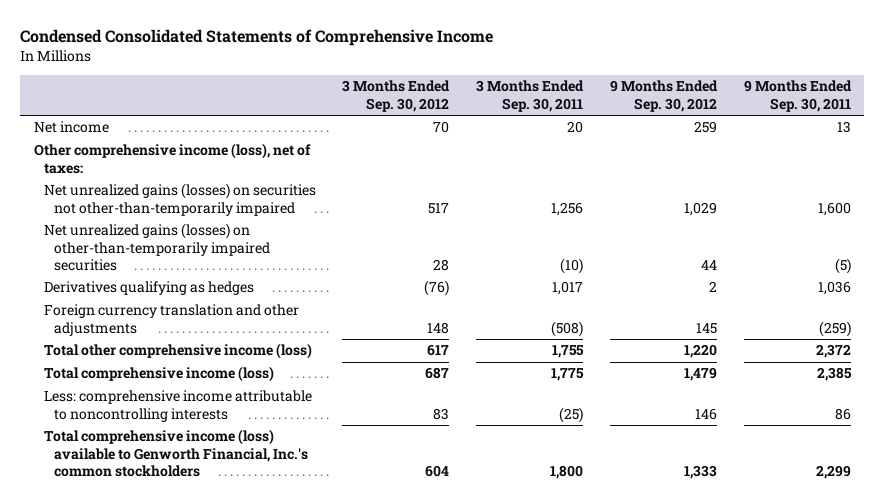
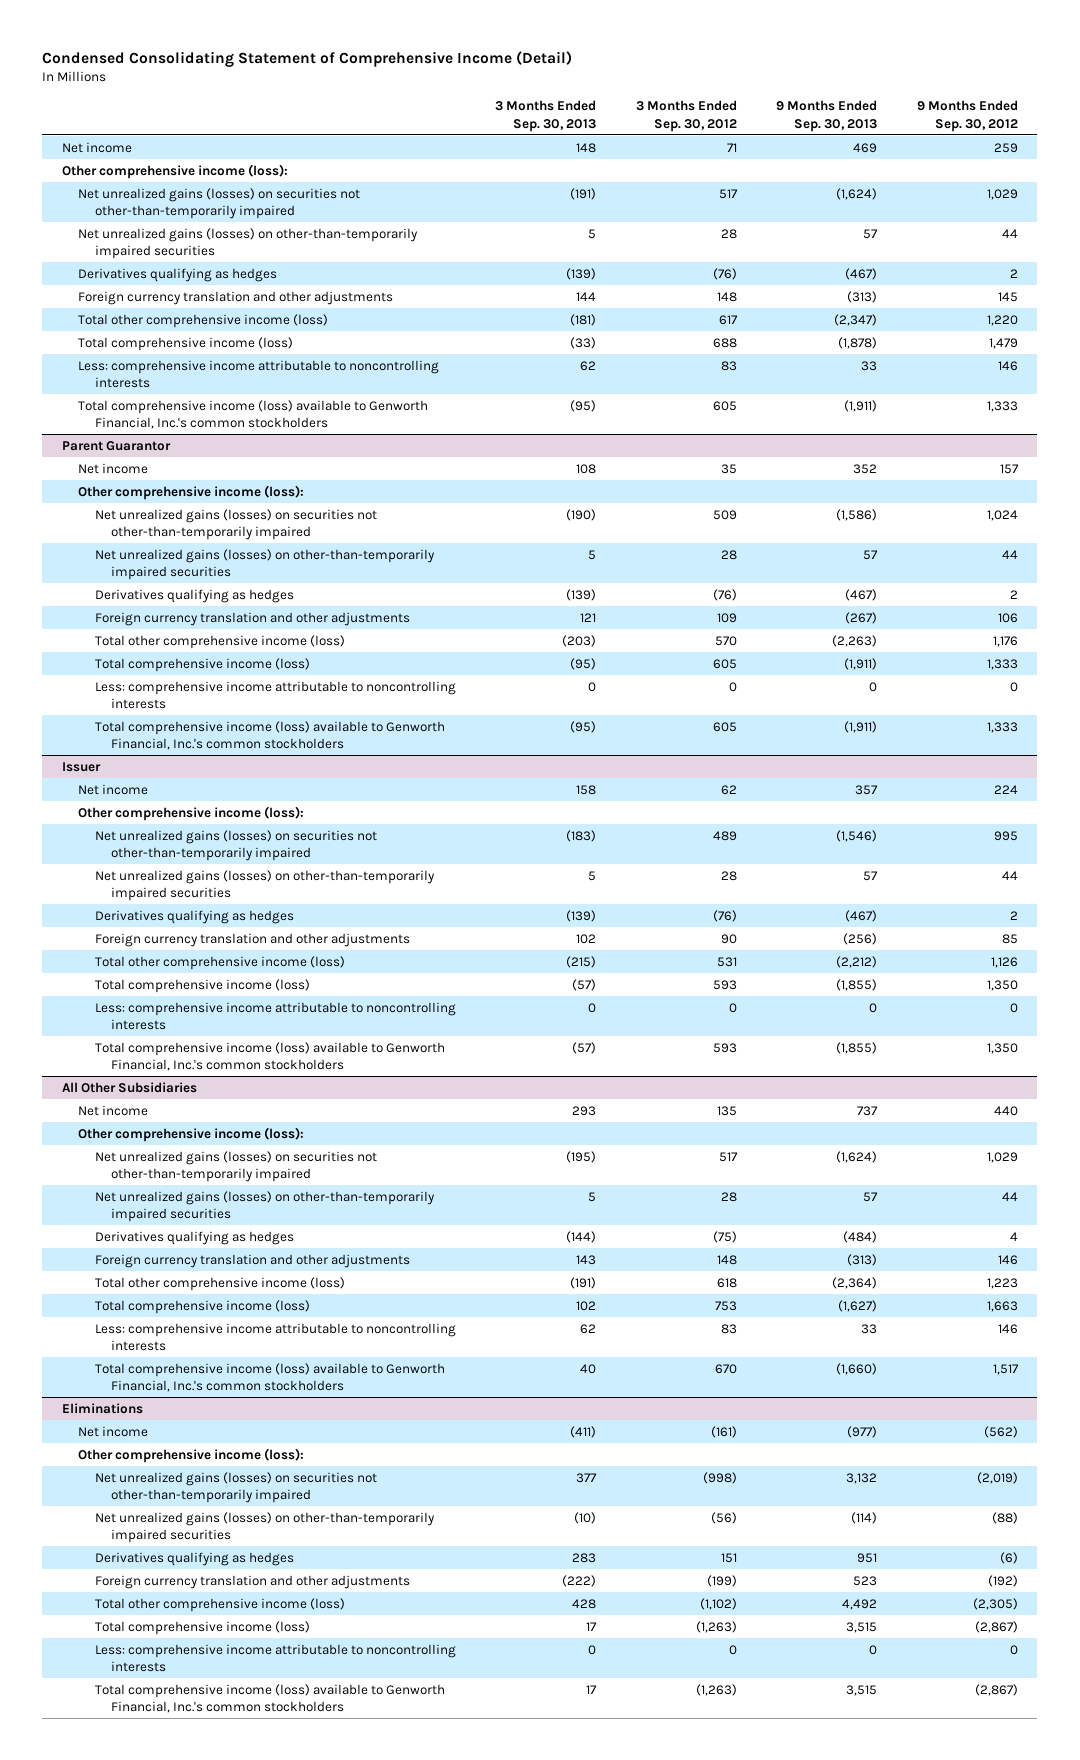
[20,29,494,47] Condensed Consolidated Statements of Comprehensive Income -> [42,51,573,68] Condensed Consolidating Statement of Comprehensive Income (Detail)
[476,80,585,112] 3 Months Ended Sep. 30, 2011 -> none
[743,80,852,112] 9 Months Ended Sep. 30, 2011 -> none
none -> [495,100,597,132] 3 Months Ended Sep. 30, 2013
none -> [776,100,878,132] 9 Months Ended Sep. 30, 2013
[433,121,450,134] 70 -> [726,142,737,152] 71
[33,143,311,174] Other comprehensive income (loss), net of taxes: -> [62,163,289,179] Other comprehensive income (loss):
[425,367,450,380] 687 -> [712,337,737,348] 688
[425,465,450,478] 604 -> [712,400,737,411] 605
none -> [62,440,172,451] Parent Guarantor
none -> [78,462,149,474] Net income
none -> [78,484,305,500] Other comprehensive income (loss):
none -> [94,508,377,540] Net unrealized gains (losses) on securities not other-than-temporarily impaired
none -> [94,548,435,580] Net unrealized gains (losses) on other-than-temporarily impaired securities
none -> [94,588,294,603] Derivatives qualifying as hedges
none -> [94,611,410,626] Foreign currency translation and other adjustments
none -> [94,634,345,649] Total other comprehensive income (loss)
none -> [94,657,310,672] Total comprehensive income (loss)
none -> [94,680,456,709] Less: comprehensive income attributable to noncontrolling interests
none -> [94,720,445,750] Total comprehensive income (loss) available to Genworth Financial, Inc.'s common stockholders
none -> [62,761,102,772] Issuer
none -> [78,783,149,795] Net income
none -> [78,805,305,821] Other comprehensive income (loss):
none -> [94,829,377,861] Net unrealized gains (losses) on securities not other-than-temporarily impaired
none -> [94,869,435,901] Net unrealized gains (losses) on other-than-temporarily impaired securities
none -> [94,909,294,924] Derivatives qualifying as hedges
none -> [94,932,410,947] Foreign currency translation and other adjustments
none -> [94,955,345,970] Total other comprehensive income (loss)
none -> [94,978,310,993] Total comprehensive income (loss)
none -> [94,1001,456,1030] Less: comprehensive income attributable to noncontrolling interests
none -> [94,1041,445,1071] Total comprehensive income (loss) available to Genworth Financial, Inc.'s common stockholders
none -> [62,1081,198,1093] All Other Subsidiaries
none -> [78,1104,149,1116] Net income
none -> [78,1126,305,1142] Other comprehensive income (loss):
none -> [94,1150,377,1182] Net unrealized gains (losses) on securities not other-than-temporarily impaired
none -> [94,1190,435,1222] Net unrealized gains (losses) on other-than-temporarily impaired securities
none -> [94,1230,294,1245] Derivatives qualifying as hedges
none -> [94,1253,410,1268] Foreign currency translation and other adjustments
none -> [94,1276,345,1291] Total other comprehensive income (loss)
none -> [94,1299,310,1314] Total comprehensive income (loss)
none -> [94,1322,456,1351] Less: comprehensive income attributable to noncontrolling interests
none -> [94,1362,445,1392] Total comprehensive income (loss) available to Genworth Financial, Inc.'s common stockholders
none -> [62,1402,144,1414] Eliminations
none -> [78,1425,149,1437] Net income
none -> [78,1447,305,1463] Other comprehensive income (loss):
none -> [94,1471,377,1503] Net unrealized gains (losses) on securities not other-than-temporarily impaired
none -> [94,1511,435,1543] Net unrealized gains (losses) on other-than-temporarily impaired securities
none -> [94,1551,294,1566] Derivatives qualifying as hedges
none -> [94,1574,410,1589] Foreign currency translation and other adjustments
none -> [94,1597,345,1612] Total other comprehensive income (loss)
none -> [94,1620,310,1635] Total comprehensive income (loss)
none -> [94,1643,456,1672] Less: comprehensive income attributable to noncontrolling interests
none -> [94,1683,445,1713] Total comprehensive income (loss) available to Genworth Financial, Inc.'s common stockholders

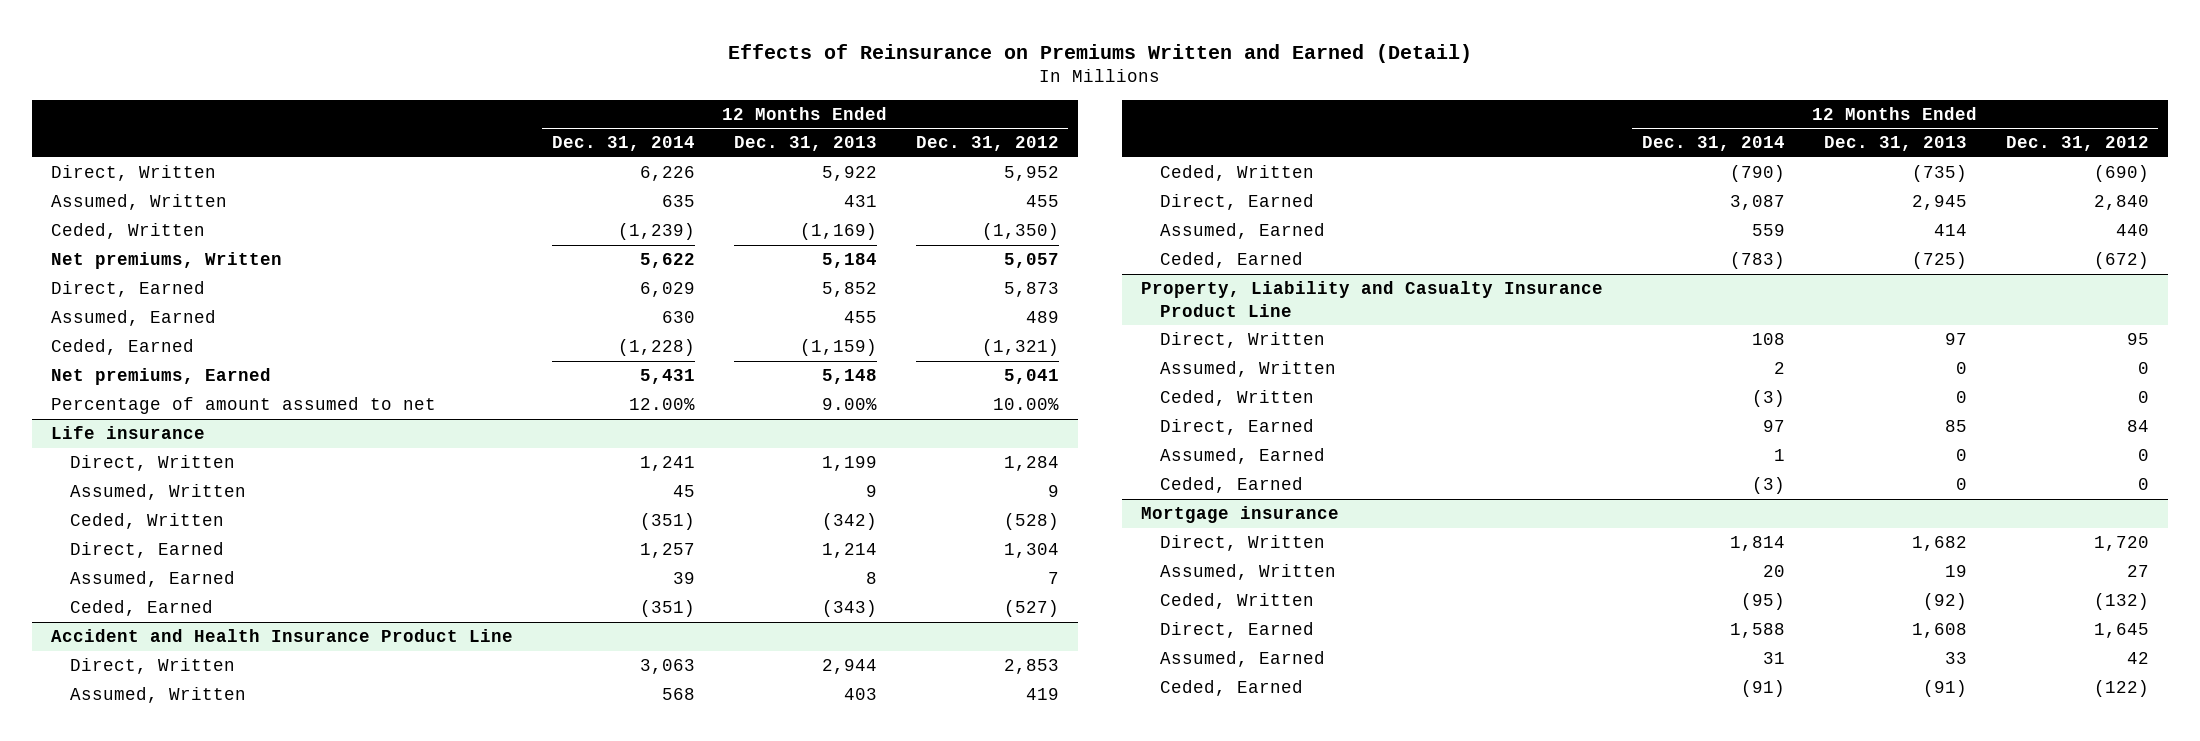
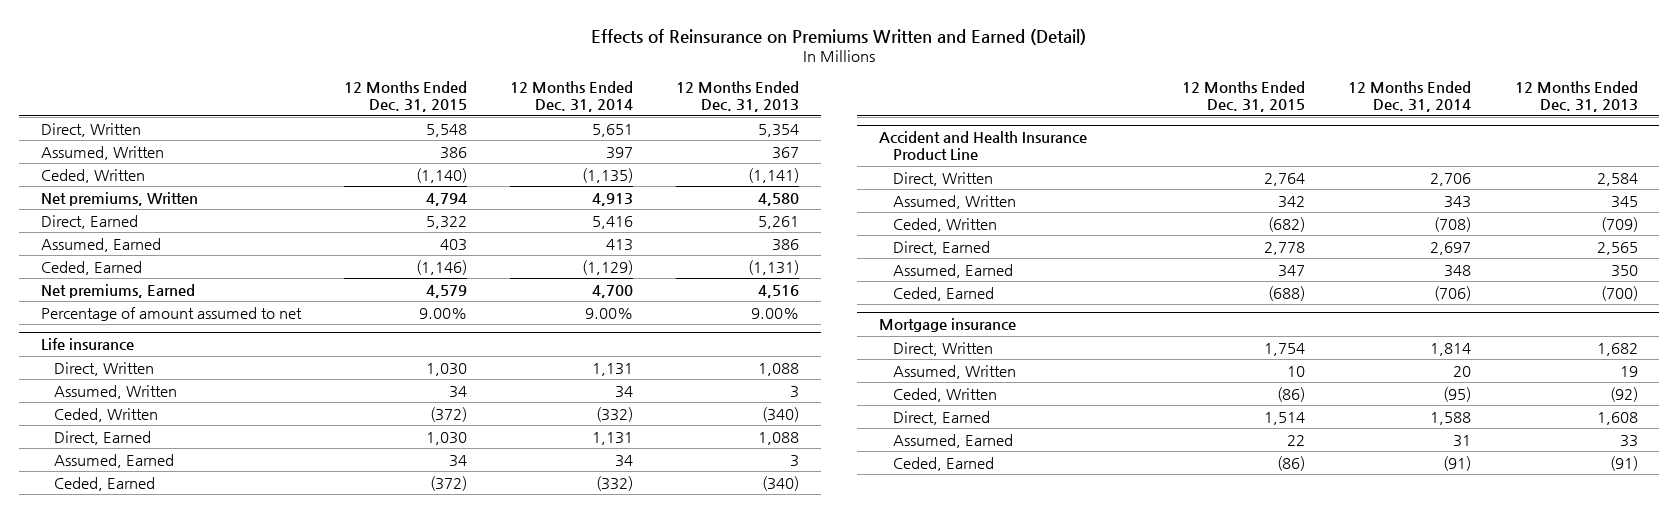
[915,136,1059,152] Dec. 31, 2012 -> none
none -> [344,81,468,113] 12 Months Ended Dec. 31, 2015
[639,166,695,182] 6,226 -> [592,123,634,137] 5,651
[821,166,877,182] 5,922 -> [758,123,800,137] 5,354
[661,195,695,208] 635 -> [606,146,634,159] 397
[843,195,877,208] 431 -> [772,146,800,159] 367
[617,223,695,241] (1,239) -> [582,167,634,183] (1,135)
[799,223,877,241] (1,169) -> [748,167,800,183] (1,141)
[639,253,695,269] 5,622 -> [592,192,634,206] 4,913
[821,253,877,269] 5,184 -> [758,192,800,206] 4,580
[639,282,695,298] 6,029 -> [592,215,634,229] 5,416
[821,282,877,298] 5,852 -> [758,215,800,229] 5,261
[661,311,695,324] 630 -> [606,238,634,251] 413
[843,311,877,324] 455 -> [772,238,800,251] 386
[617,339,695,357] (1,228) -> [582,259,634,275] (1,129)
[799,339,877,357] (1,159) -> [748,259,800,275] (1,131)
[639,369,695,385] 5,431 -> [592,284,634,298] 4,700
[821,369,877,385] 5,148 -> [758,284,800,298] 4,516
[628,398,695,411] 12.00% -> [585,307,634,319] 9.00%
[639,456,695,472] 1,241 -> [592,362,634,376] 1,131
[821,456,877,472] 1,199 -> [758,362,800,376] 1,088
[672,485,695,498] 45 -> [615,385,634,398] 34
[865,485,877,498] 9 -> [790,385,800,398] 3
[639,513,695,531] (351) -> [596,406,634,422] (332)
[821,513,877,531] (342) -> [762,406,800,422] (340)
[639,543,695,559] 1,257 -> [592,431,634,445] 1,131
[821,543,877,559] 1,214 -> [758,431,800,445] 1,088
[672,572,695,585] 39 -> [615,454,634,467] 34
[865,572,877,585] 8 -> [790,454,800,467] 3
[639,600,695,618] (351) -> [596,475,634,491] (332)
[821,600,877,618] (343) -> [762,475,800,491] (340)
[1141,281,1604,317] Property, Liability and Casualty Insurance Product Line -> none
[1160,332,1326,349] Direct, Written -> none
[1160,361,1337,378] Assumed, Written -> none
[1160,390,1315,407] Ceded, Written -> none
[1160,419,1315,436] Direct, Earned -> none
[1160,448,1326,465] Assumed, Earned -> none
[1160,477,1304,494] Ceded, Earned -> none
[639,659,695,675] 3,063 -> [1430,172,1472,186] 2,706
[821,659,877,675] 2,944 -> [1596,172,1638,186] 2,584
[661,688,695,701] 568 -> [1444,195,1472,208] 343
[843,688,877,701] 403 -> [1610,195,1638,208] 345
[1729,165,1785,183] (790) -> [1434,216,1472,232] (708)
[1911,165,1967,183] (735) -> [1600,216,1638,232] (709)
[1729,195,1785,211] 3,087 -> [1430,241,1472,255] 2,697
[1911,195,1967,211] 2,945 -> [1596,241,1638,255] 2,565
[1751,224,1785,237] 559 -> [1444,264,1472,277] 348
[1933,224,1967,237] 414 -> [1610,264,1638,277] 350
[1729,252,1785,270] (783) -> [1434,285,1472,301] (706)
[1911,252,1967,270] (725) -> [1600,285,1638,301] (700)

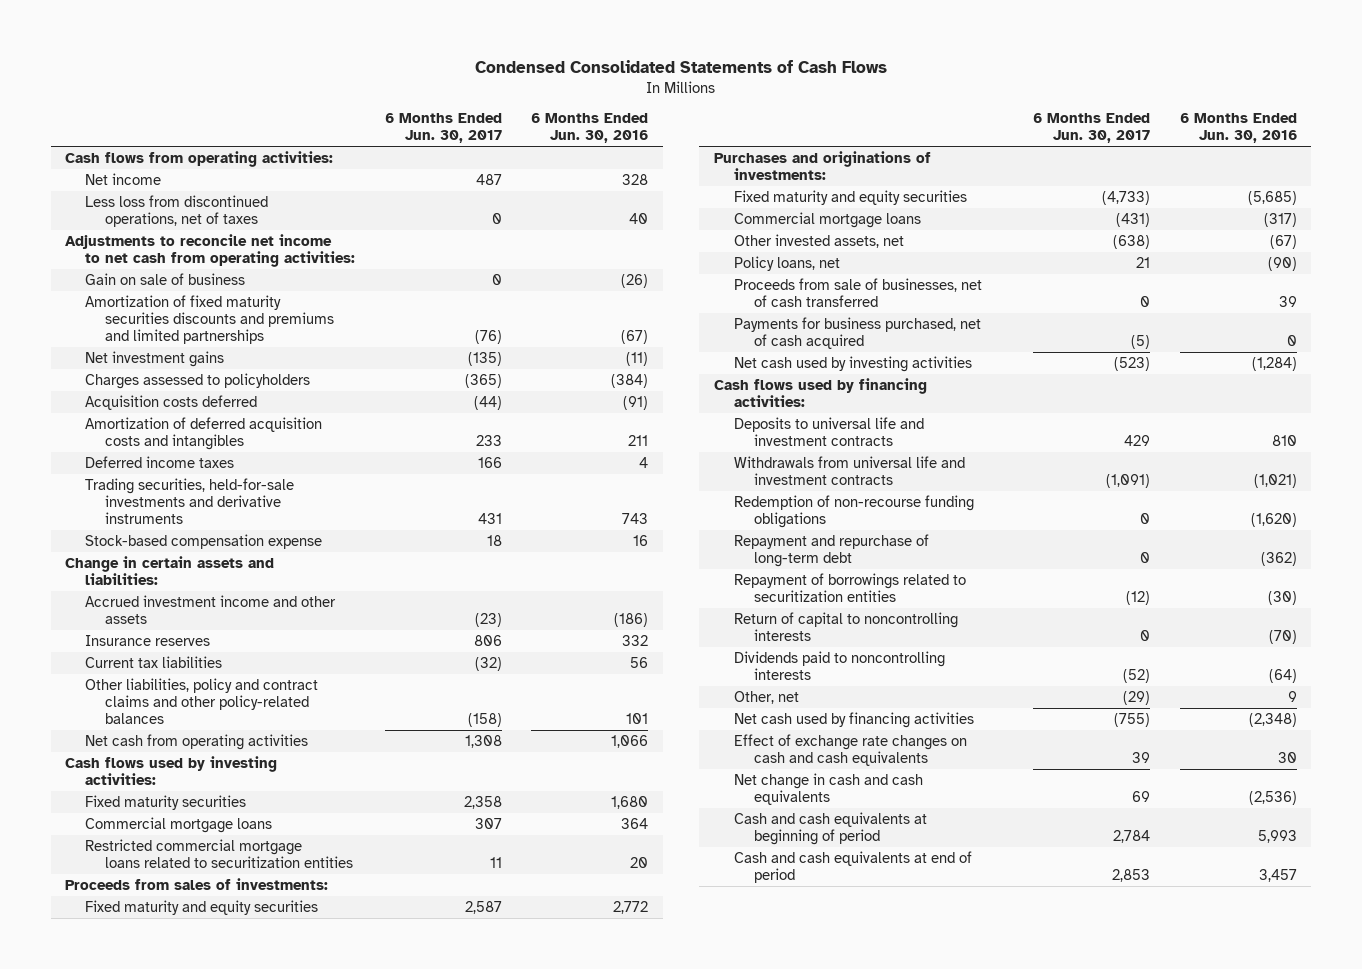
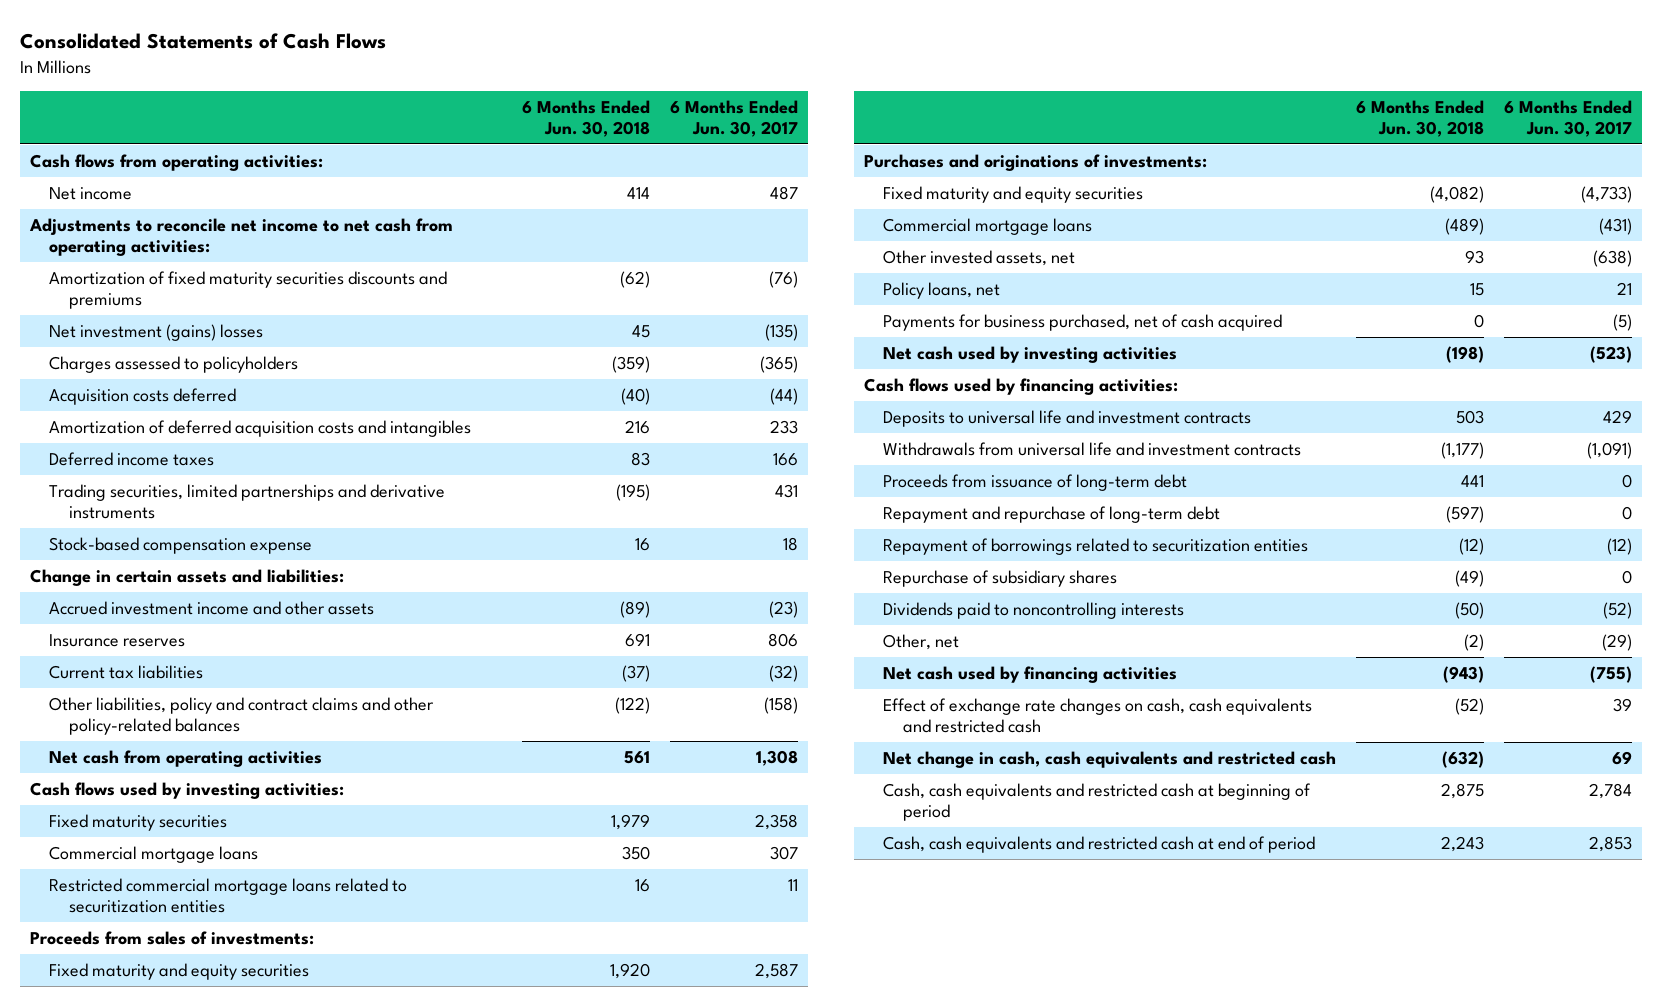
[475,60,888,74] Condensed Consolidated Statements of Cash Flows -> [20,33,387,50] Consolidated Statements of Cash Flows
[531,113,649,144] 6 Months Ended Jun. 30, 2016 -> none
none -> [522,99,651,137] 6 Months Ended Jun. 30, 2018
[85,194,269,227] Less loss from discontinued operations, net of taxes -> none
[85,272,246,285] Gain on sale of business -> none
[85,294,335,344] Amortization of fixed maturity securities discounts and premiums and limited partnerships -> [49,270,448,310] Amortization of fixed maturity securities discounts and premiums
[85,350,225,367] Net investment gains -> [49,323,264,341] Net investment (gains) losses
[85,477,295,524] Trading securities, held-for-sale investments and derivative instruments -> [49,483,446,520] Trading securities, limited partnerships and derivative instruments
[733,277,982,307] Proceeds from sale of businesses, net of cash transferred -> none
[733,494,974,528] Redemption of non-recourse funding obligations -> none
none -> [883,473,1188,491] Proceeds from issuance of long-term debt
[733,611,958,641] Return of capital to noncontrolling interests -> none
none -> [883,569,1118,587] Repurchase of subsidiary shares
[733,733,967,766] Effect of exchange rate changes on cash and cash equivalents -> [883,697,1313,734] Effect of exchange rate changes on cash, cash equivalents and restricted cash
[733,772,923,805] Net change in cash and cash equivalents -> [883,750,1337,768] Net change in cash, cash equivalents and restricted cash
[733,811,927,845] Cash and cash equivalents at beginning of period -> [883,782,1312,822] Cash, cash equivalents and restricted cash at beginning of period
[733,850,972,883] Cash and cash equivalents at end of period -> [883,835,1316,853] Cash, cash equivalents and restricted cash at end of period

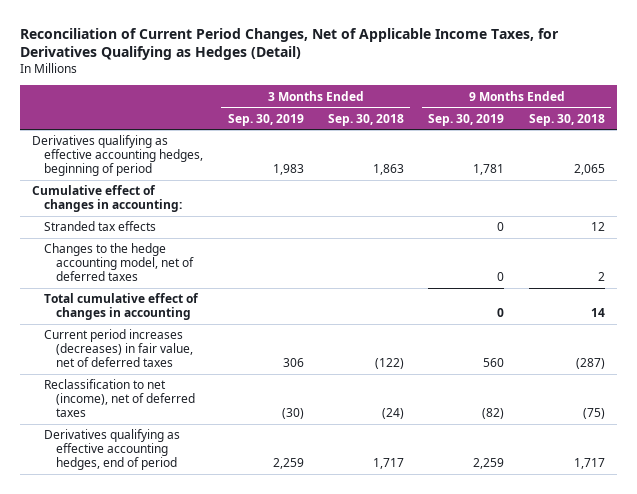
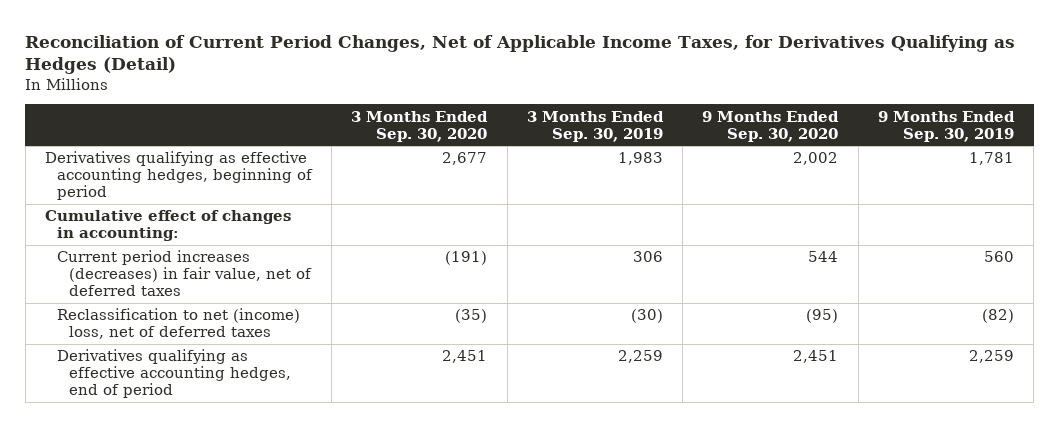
[327,113,404,126] Sep. 30, 2018 -> none
[528,113,605,126] Sep. 30, 2018 -> none
none -> [351,110,489,142] 3 Months Ended Sep. 30, 2020
none -> [702,110,840,142] 9 Months Ended Sep. 30, 2020
[44,221,157,232] Stranded tax effects -> none
[44,243,194,282] Changes to the hedge accounting model, net of deferred taxes -> none
[44,293,200,321] Total cumulative effect of changes in accounting -> none
[44,379,195,418] Reclassification to net (income), net of deferred taxes -> [56,308,300,340] Reclassification to net (income) loss, net of deferred taxes

